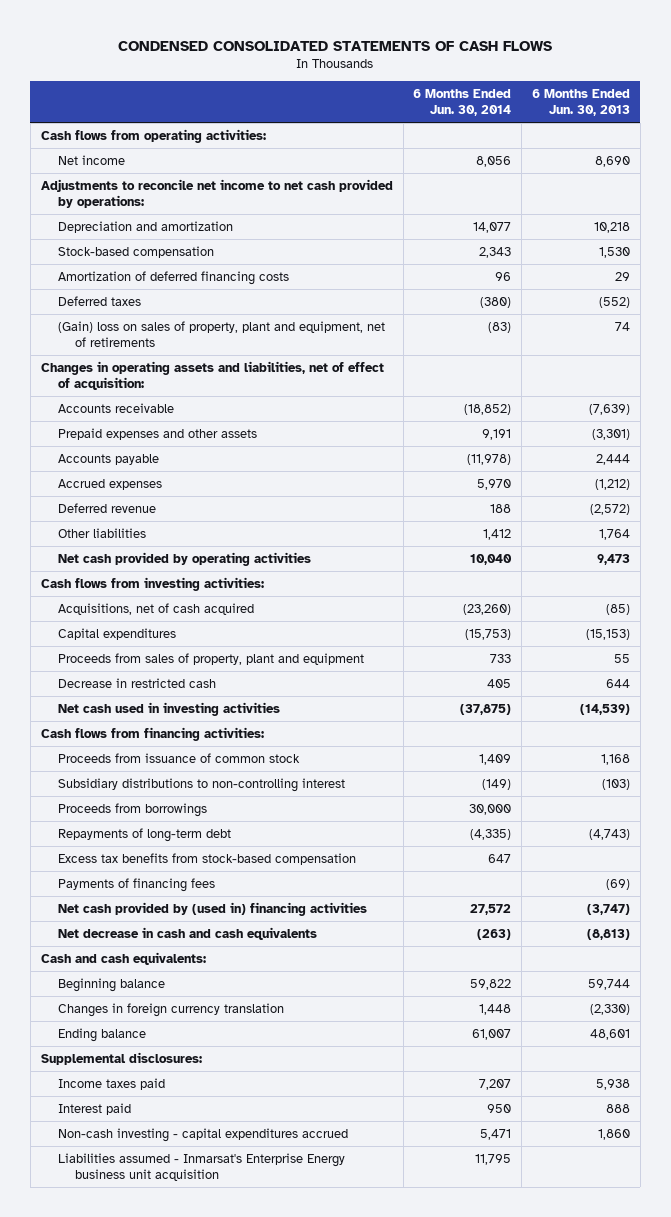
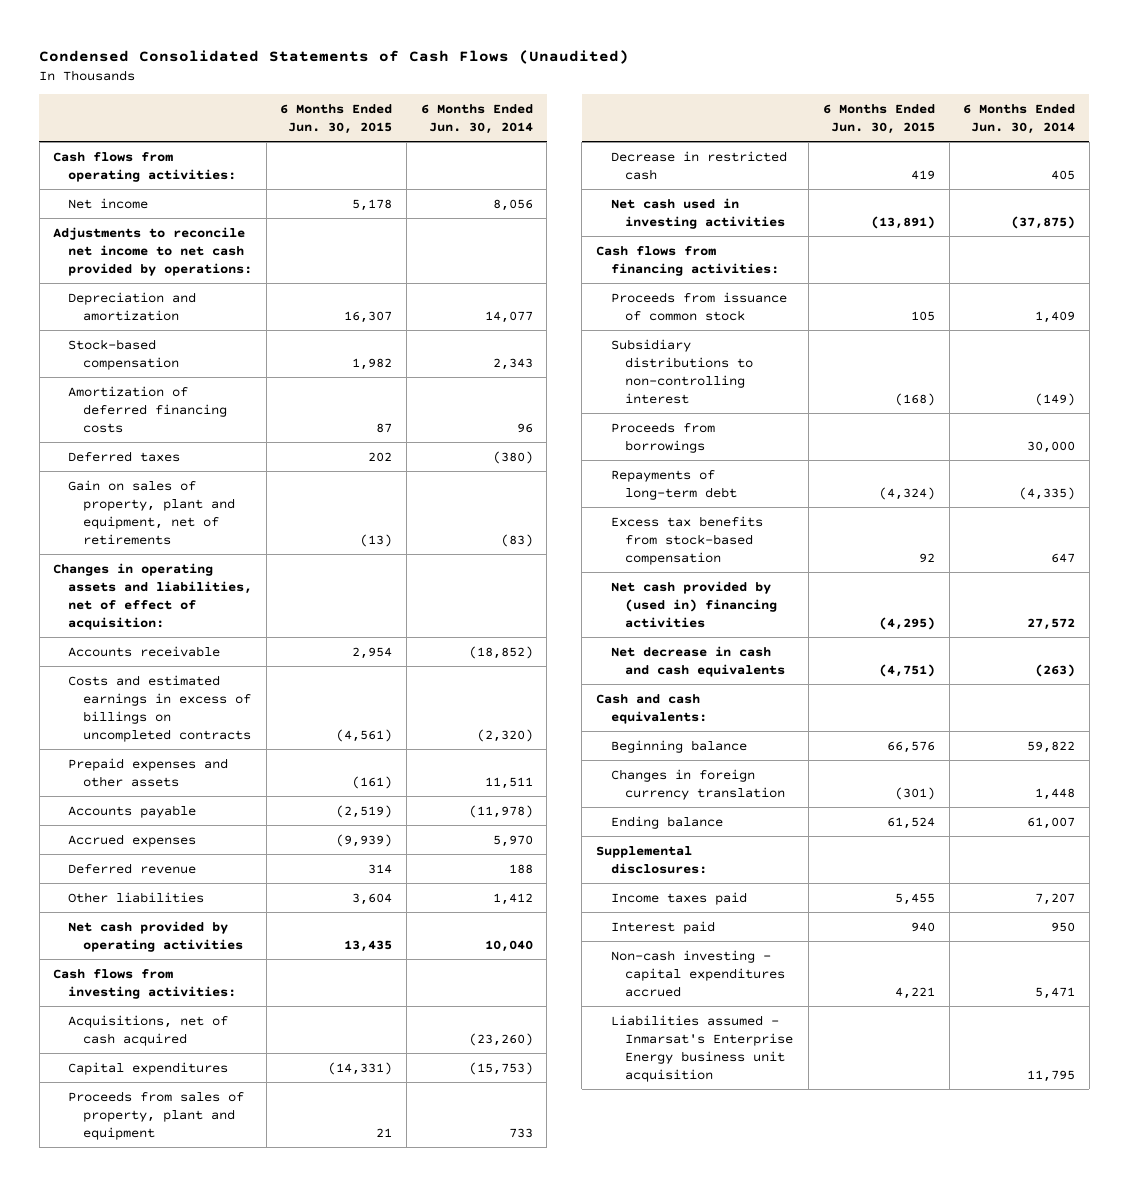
[118,40,553,51] CONDENSED CONSOLIDATED STATEMENTS OF CASH FLOWS -> [39,49,630,64] Condensed Consolidated Statements of Cash Flows (Unaudited)
[532,88,631,117] 6 Months Ended Jun. 30, 2013 -> none
none -> [280,103,393,134] 6 Months Ended Jun. 30, 2015
[57,320,385,348] (Gain) loss on sales of property, plant and equipment, net of retirements -> [68,479,235,545] Gain on sales of property, plant and equipment, net of retirements
none -> [68,674,251,742] Costs and estimated earnings in excess of billings on uncompleted contracts
[482,428,512,440] 9,191 -> [484,776,533,789] 11,511
[57,877,215,892] Payments of financing fees -> none

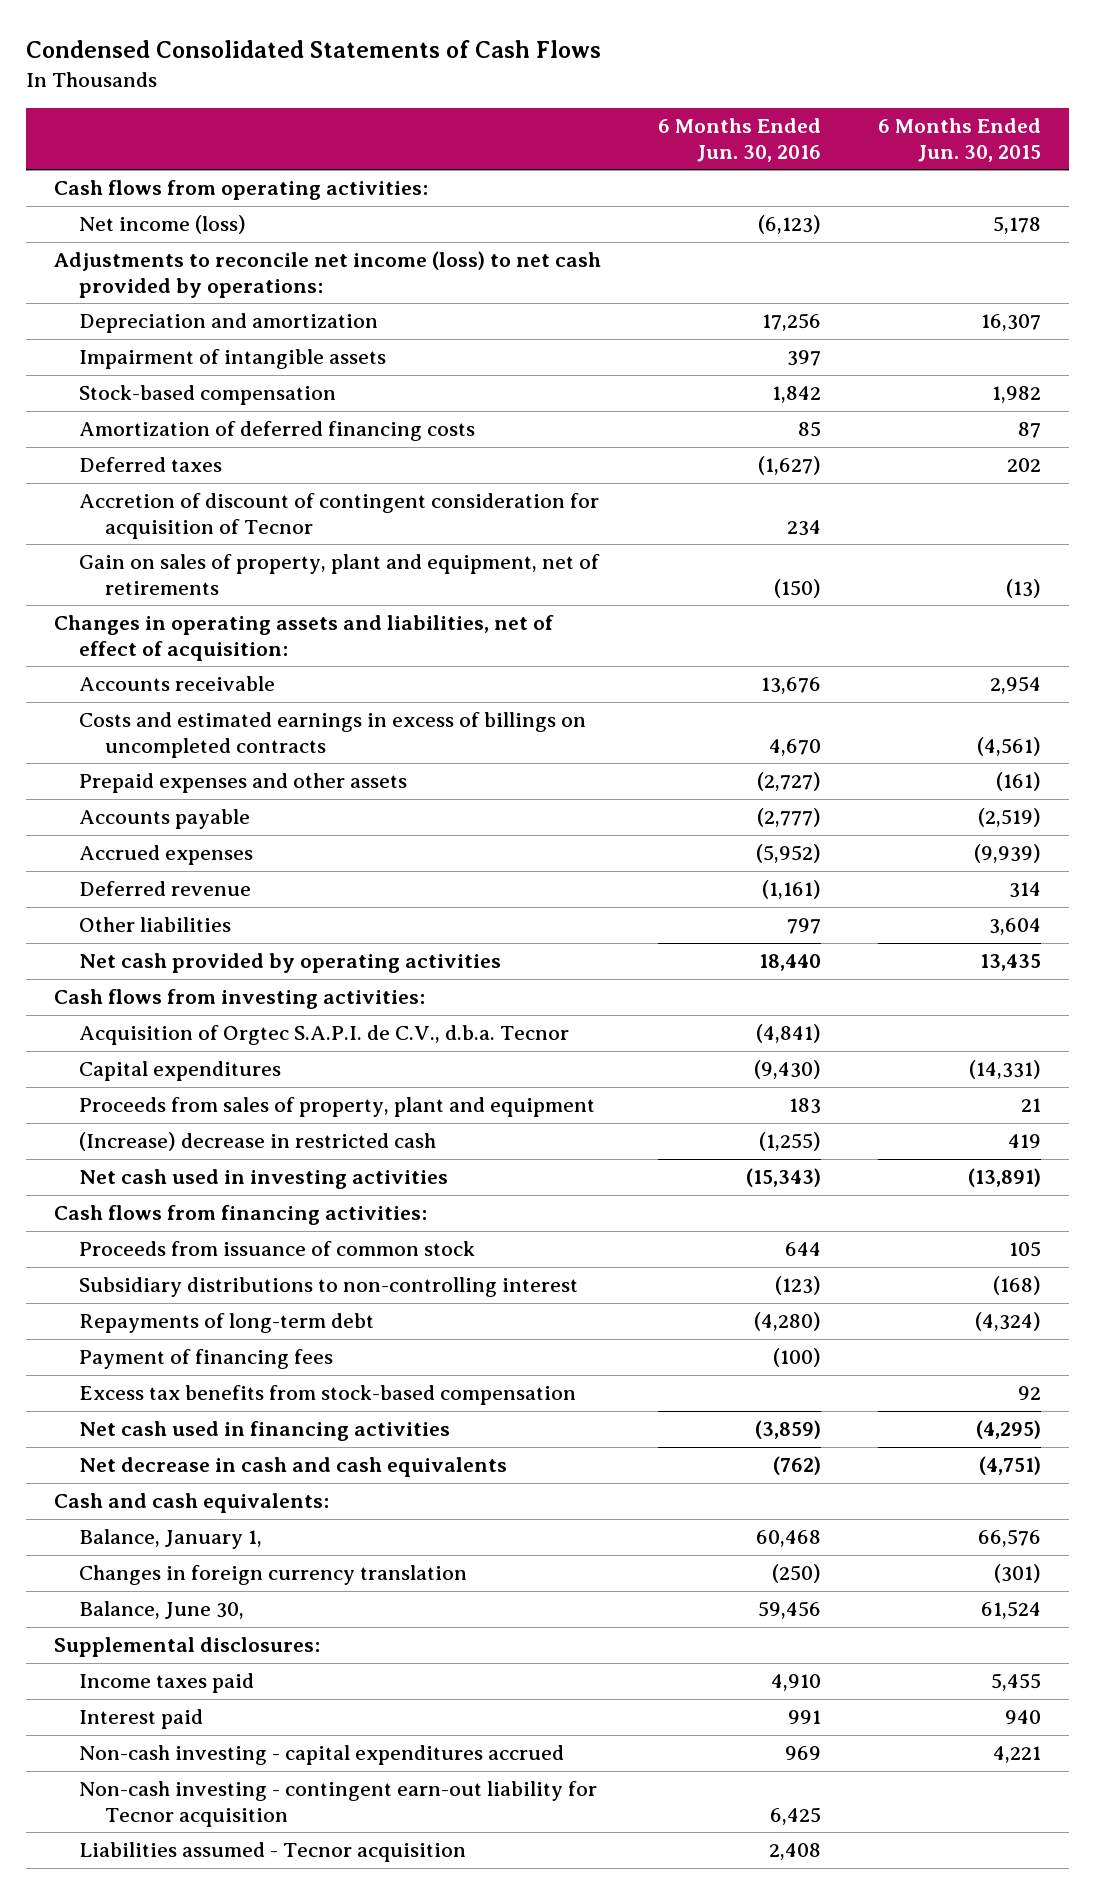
[39,49,630,64] Condensed Consolidated Statements of Cash Flows (Unaudited) -> [25,40,601,59] Condensed Consolidated Statements of Cash Flows
[420,103,533,134] 6 Months Ended Jun. 30, 2014 -> none
none -> [658,117,822,162] 6 Months Ended Jun. 30, 2016
[68,197,149,209] Net income -> [79,215,247,235] Net income (loss)
[53,226,253,276] Adjustments to reconcile net income to net cash provided by operations: -> [54,251,602,298] Adjustments to reconcile net income (loss) to net cash provided by operations:
none -> [79,349,387,370] Impairment of intangible assets
none -> [79,493,600,539] Accretion of discount of contingent consideration for acquisition of Tecnor
[68,1014,229,1046] Acquisitions, net of cash acquired -> none
none -> [79,1025,570,1046] Acquisition of Orgtec S.A.P.I. de C.V., d.b.a. Tecnor
[610,150,787,180] Decrease in restricted cash -> [79,1132,437,1152] (Increase) decrease in restricted cash
[610,421,715,453] Proceeds from borrowings -> none
none -> [79,1349,334,1370] Payment of financing fees
[610,580,778,628] Net cash provided by (used in) financing activities -> [79,1421,451,1442] Net cash used in financing activities
[610,739,747,753] Beginning balance -> [79,1529,263,1550] Balance, January 1,
[610,815,723,829] Ending balance -> [79,1601,245,1620] Balance, June 30,
none -> [79,1781,598,1827] Non-cash investing - contingent earn-out liability for Tecnor acquisition
[610,1014,794,1082] Liabilities assumed - Inmarsat's Enterprise Energy business unit acquisition -> [79,1842,467,1863] Liabilities assumed - Tecnor acquisition

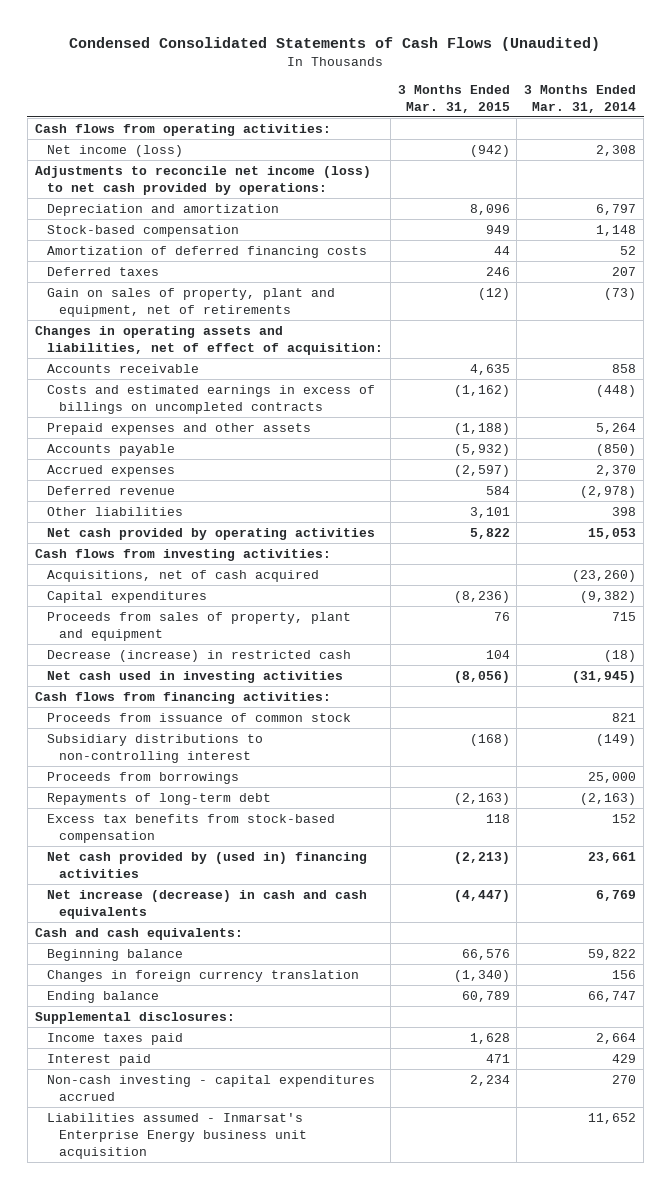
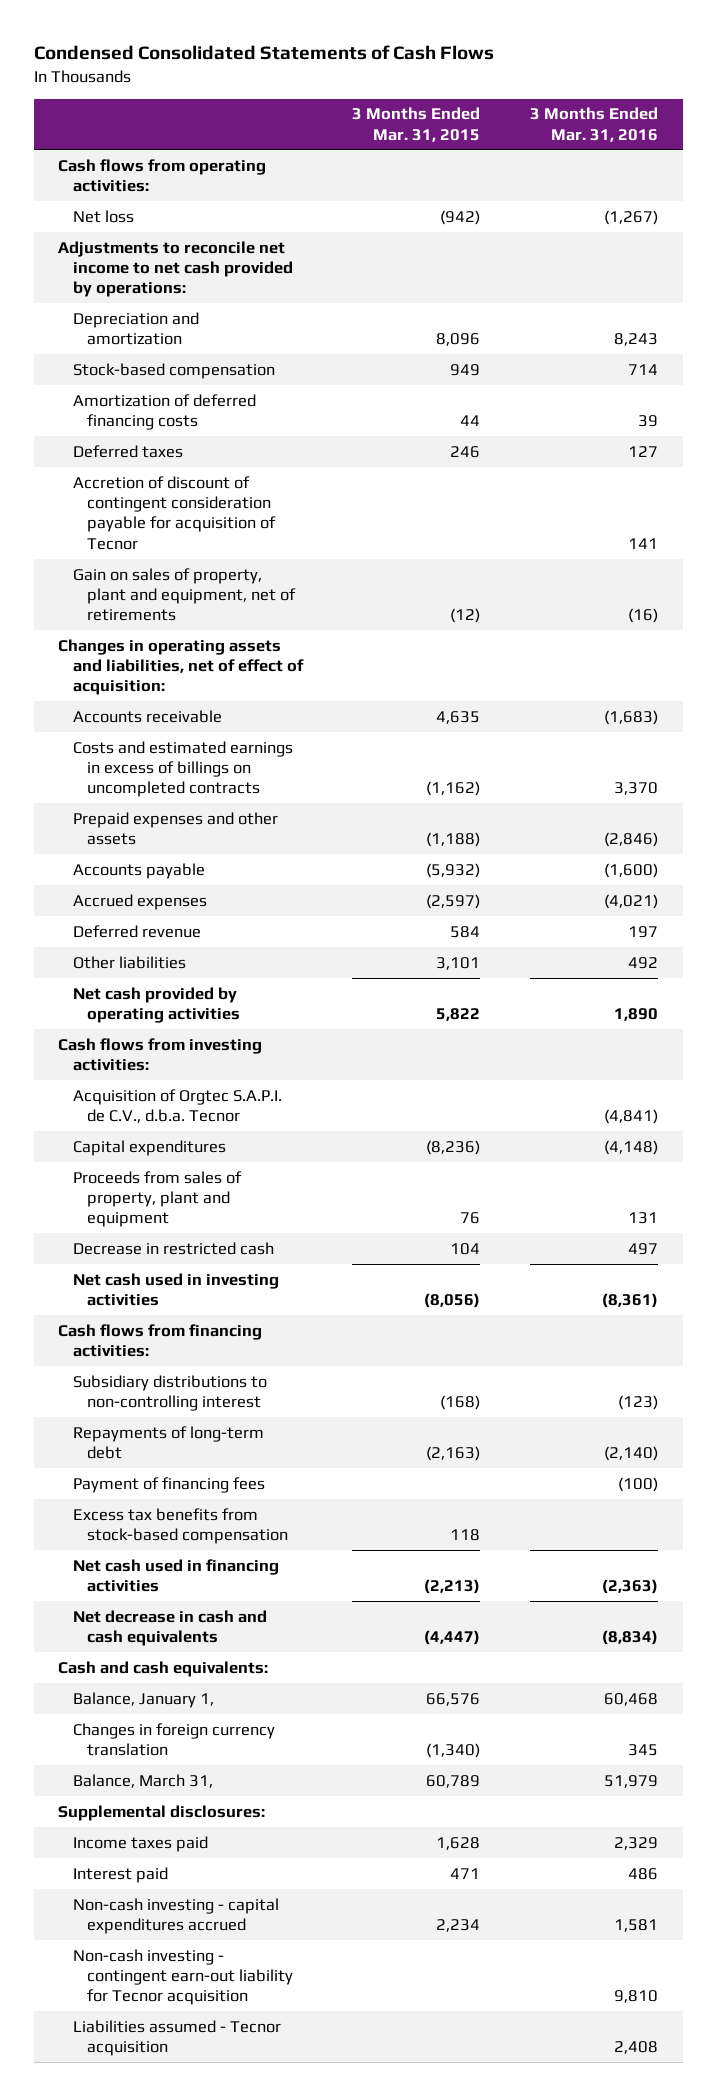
[69,36,601,51] Condensed Consolidated Statements of Cash Flows (Unaudited) -> [33,45,494,61] Condensed Consolidated Statements of Cash Flows
[524,84,637,113] 3 Months Ended Mar. 31, 2014 -> none
none -> [530,107,659,142] 3 Months Ended Mar. 31, 2016
[46,144,183,157] Net income (loss) -> [72,209,134,223] Net loss
[34,165,371,195] Adjustments to reconcile net income (loss) to net cash provided by operations: -> [58,240,293,298] Adjustments to reconcile net income to net cash provided by operations:
none -> [72,475,276,550] Accretion of discount of contingent consideration payable for acquisition of Tecnor
[46,569,319,582] Acquisitions, net of cash acquired -> none
none -> [72,1088,282,1124] Acquisition of Orgtec S.A.P.I. de C.V., d.b.a. Tecnor
[46,649,351,662] Decrease (increase) in restricted cash -> [72,1241,274,1255] Decrease in restricted cash
[46,712,351,722] Proceeds from issuance of common stock -> none
[46,771,239,784] Proceeds from borrowings -> none
none -> [72,1476,265,1493] Payment of financing fees
[46,851,367,878] Net cash provided by (used in) financing activities -> [72,1558,279,1593] Net cash used in financing activities
[46,889,367,919] Net increase (decrease) in cash and cash equivalents -> [72,1609,267,1647] Net decrease in cash and cash equivalents
[46,948,183,961] Beginning balance -> [72,1691,214,1708] Balance, January 1,
[46,990,159,1003] Ending balance -> [72,1773,213,1788] Balance, March 31,
none -> [72,1948,293,2006] Non-cash investing - contingent earn-out liability for Tecnor acquisition
[46,1112,307,1159] Liabilities assumed - Inmarsat's Enterprise Energy business unit acquisition -> [72,2019,281,2057] Liabilities assumed - Tecnor acquisition

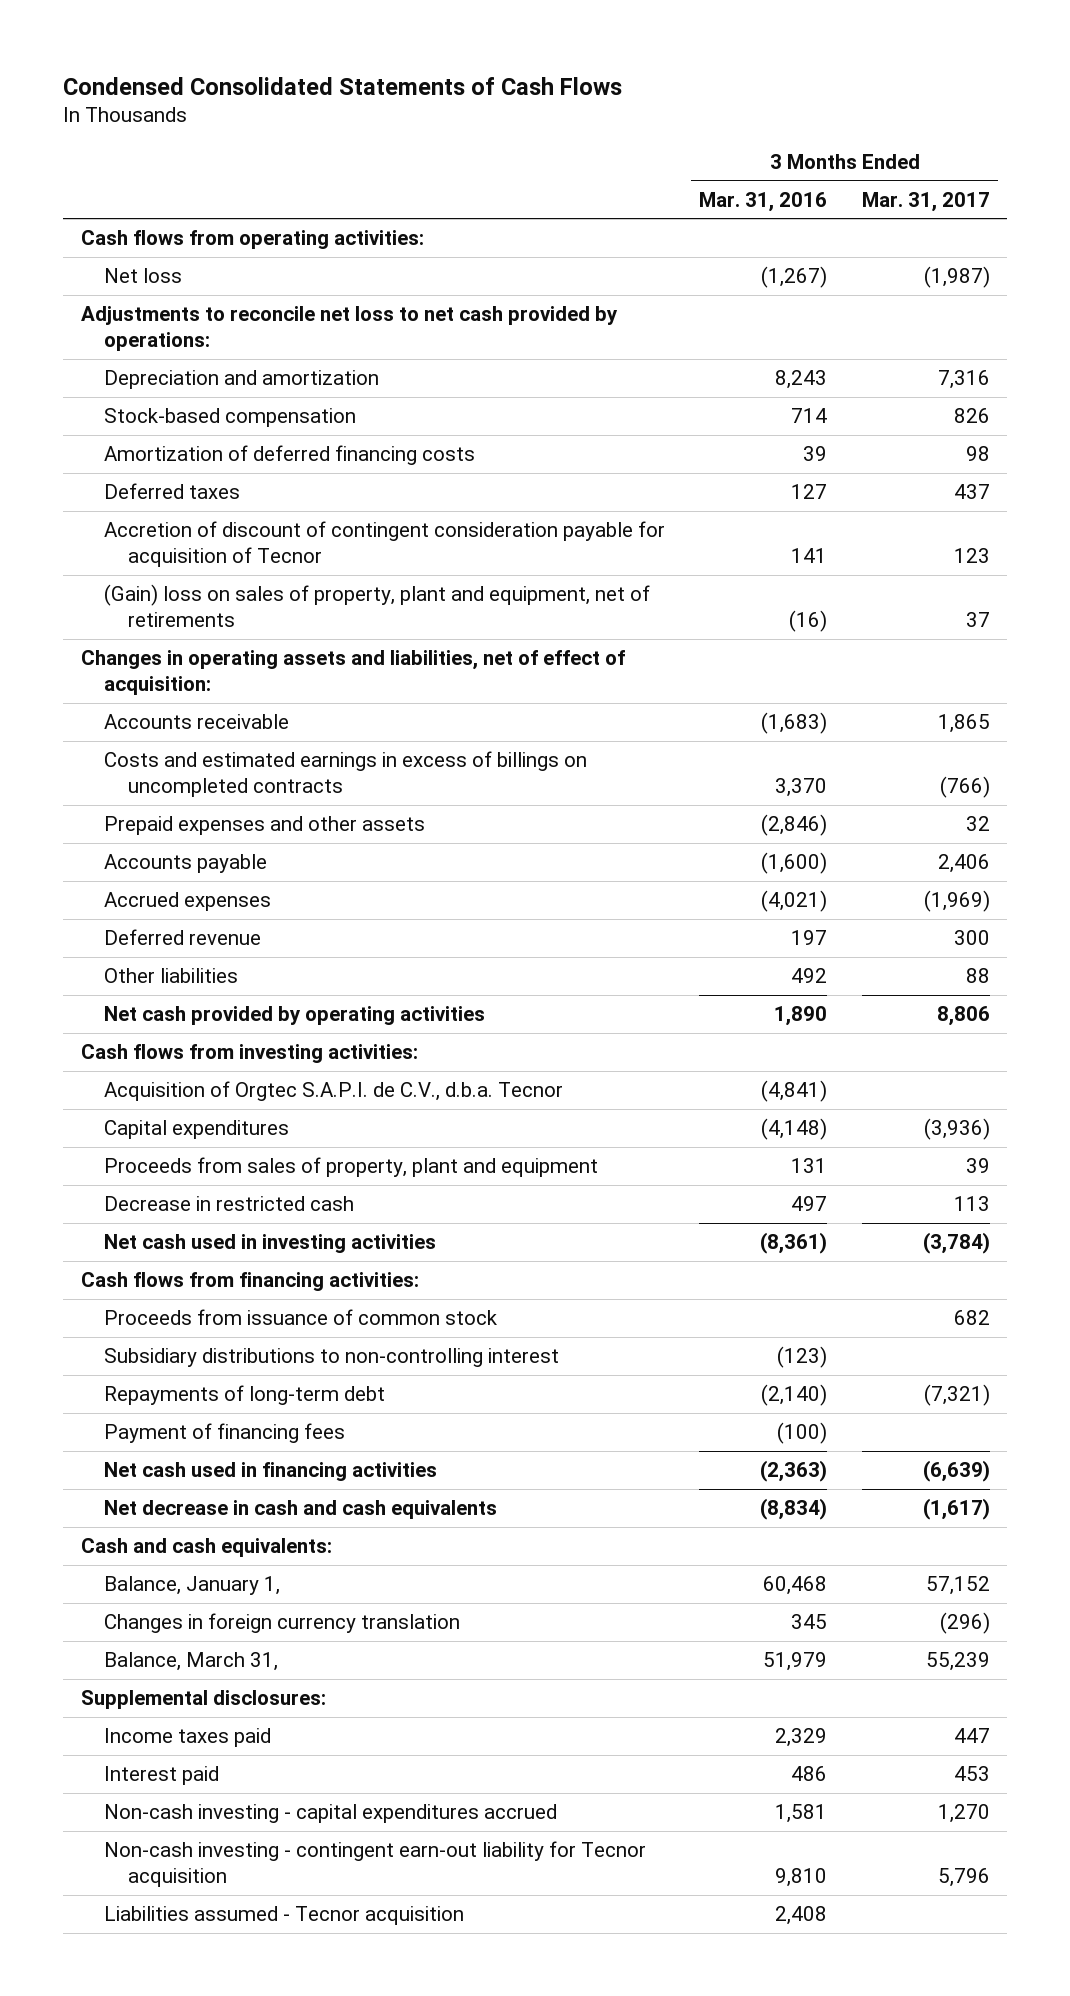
[352,107,481,142] 3 Months Ended Mar. 31, 2015 -> none
none -> [861,191,990,212] Mar. 31, 2017
[58,240,293,298] Adjustments to reconcile net income to net cash provided by operations: -> [80,306,618,352] Adjustments to reconcile net loss to net cash provided by operations:
[72,567,296,622] Gain on sales of property, plant and equipment, net of retirements -> [104,584,651,628] (Gain) loss on sales of property, plant and equipment, net of retirements
none -> [104,1309,498,1326] Proceeds from issuance of common stock
[72,1507,288,1545] Excess tax benefits from stock-based compensation -> none

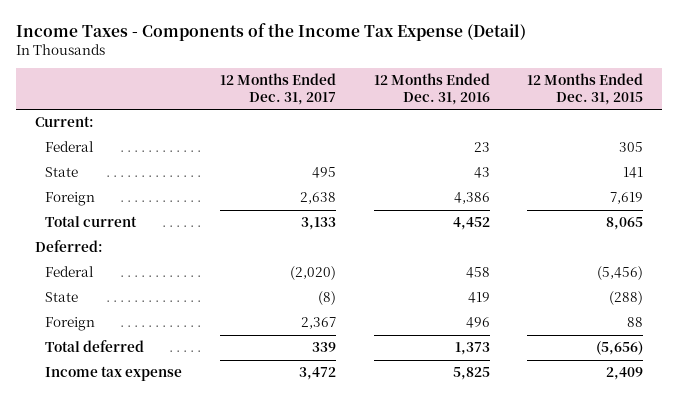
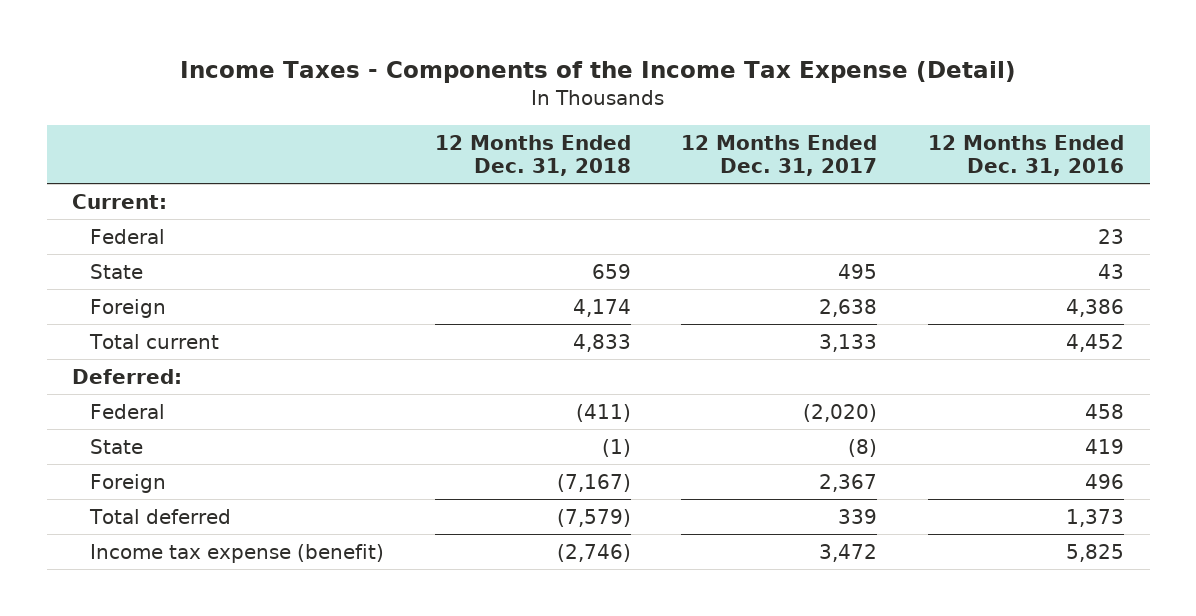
[527,73,644,105] 12 Months Ended Dec. 31, 2015 -> none
none -> [434,134,631,176] 12 Months Ended Dec. 31, 2018
[45,366,183,382] Income tax expense -> [89,543,384,563] Income tax expense (benefit)

